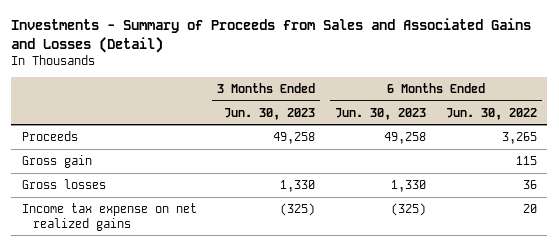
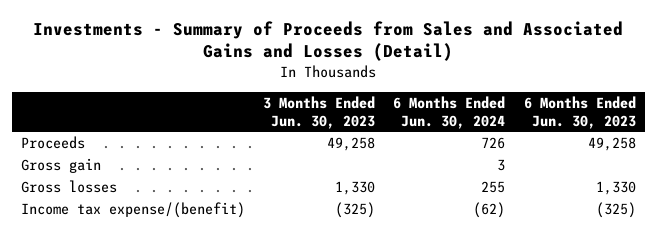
[446,107,538,120] Jun. 30, 2022 -> none
none -> [393,95,506,129] 6 Months Ended Jun. 30, 2024
[21,203,197,231] Income tax expense on net realized gains -> [21,202,246,219] Income tax expense/(benefit)

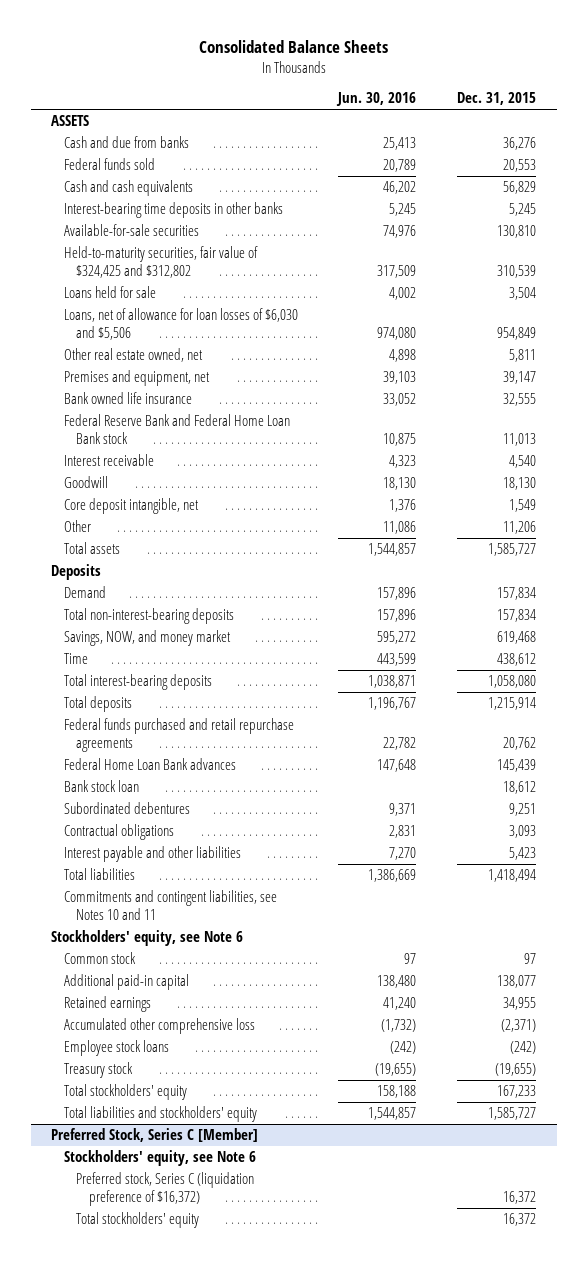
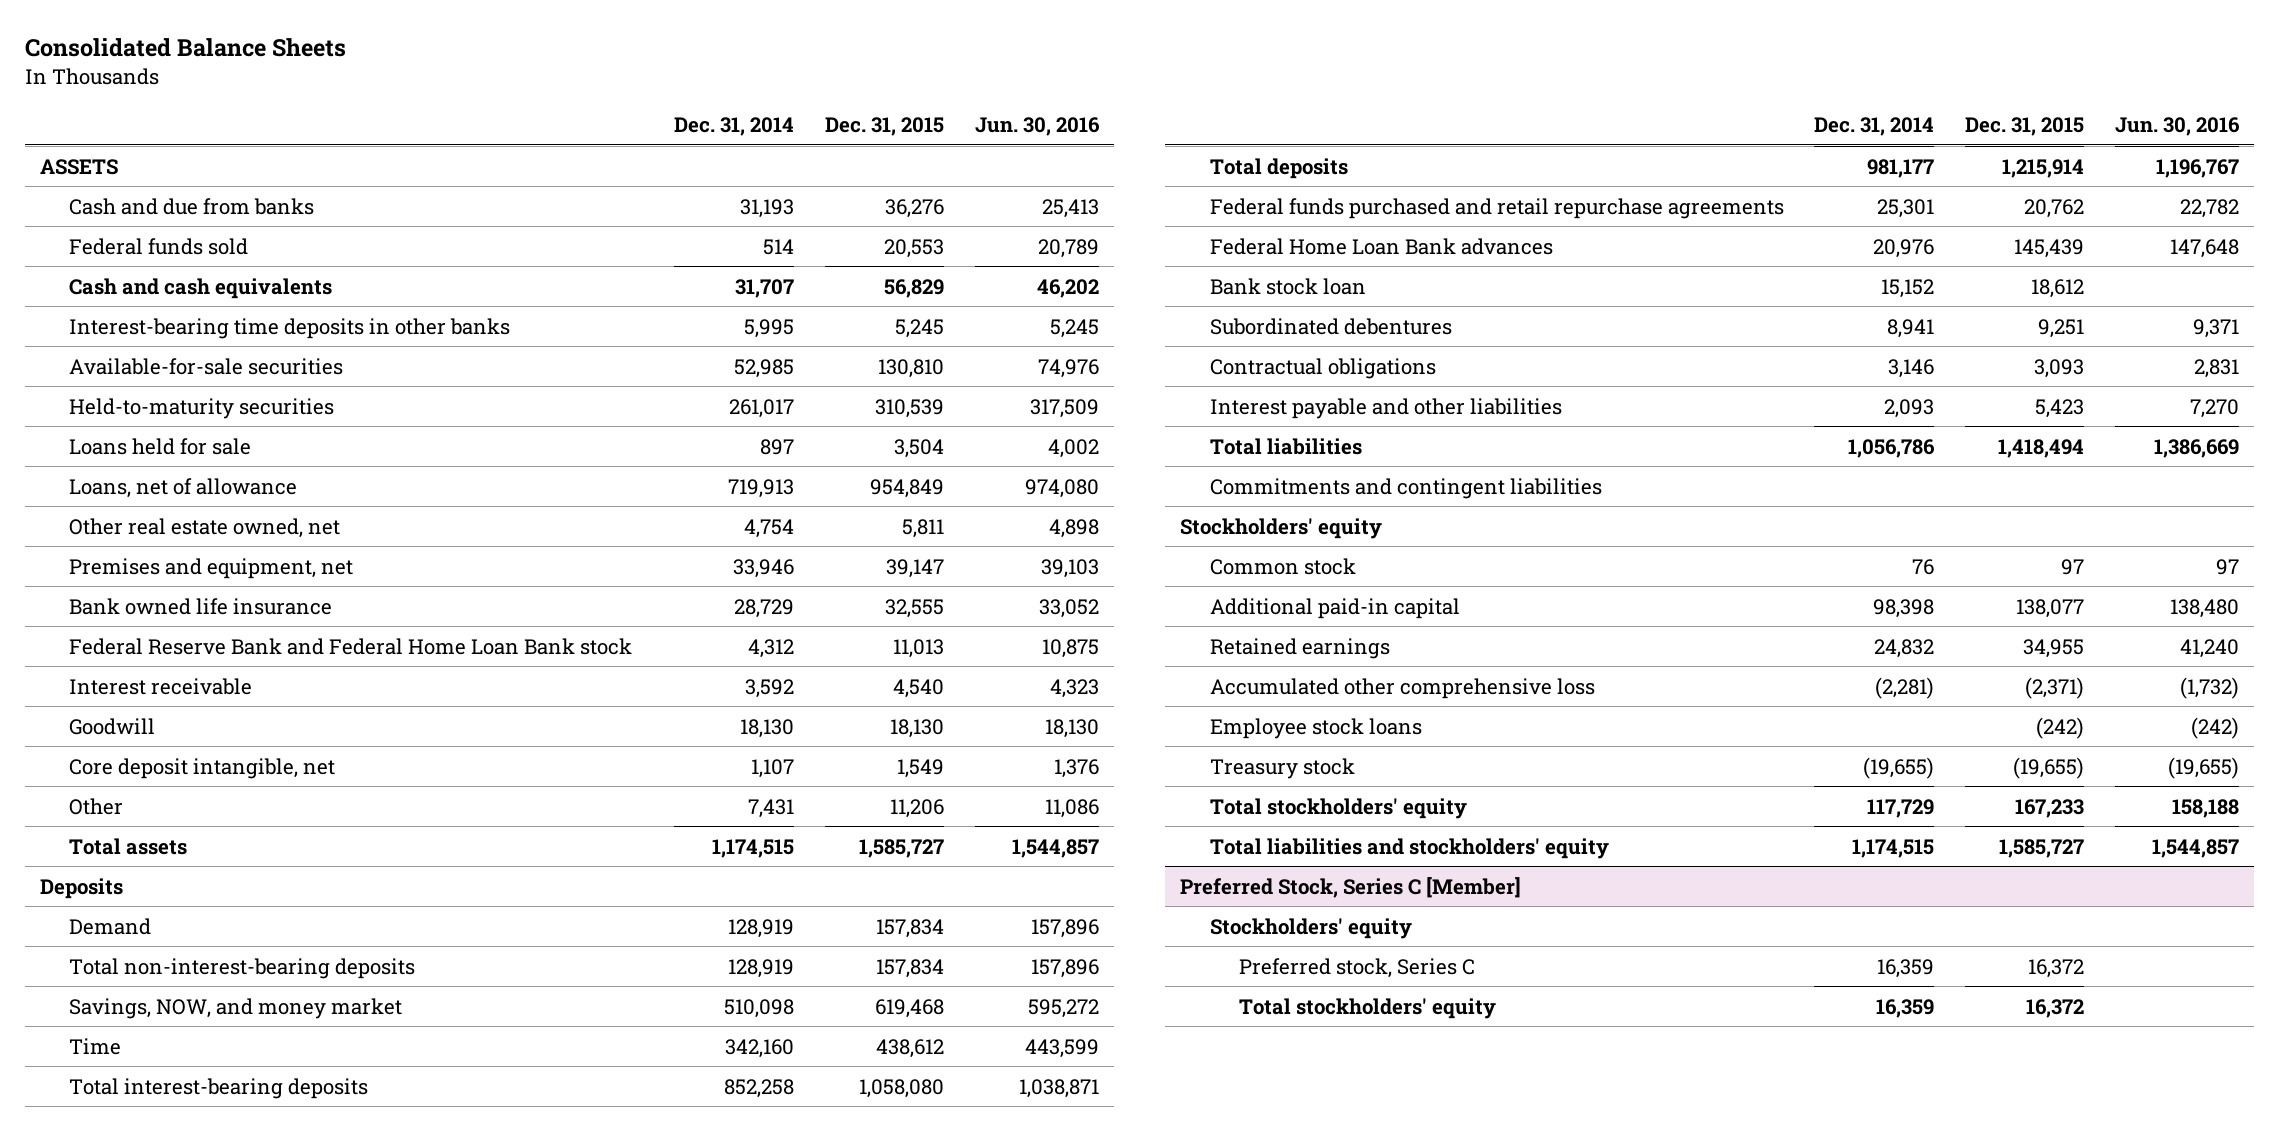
none -> [674,116,795,136] Dec. 31, 2014
[63,246,258,278] Held-to-maturity securities, fair value of $324,425 and $312,802 -> [69,397,335,419] Held-to-maturity securities
[63,308,298,340] Loans, net of allowance for loan losses of $6,030 and $5,506 -> [69,477,298,498] Loans, net of allowance
[63,890,277,920] Commitments and contingent liabilities, see Notes 10 and 11 -> [1209,477,1602,499] Commitments and contingent liabilities
[51,930,244,947] Stockholders' equity, see Note 6 -> [1180,517,1383,539] Stockholders' equity
[63,1150,256,1167] Stockholders' equity, see Note 6 -> [1209,917,1412,939] Stockholders' equity
[76,1172,255,1206] Preferred stock, Series C (liquidation preference of $16,372) -> [1238,957,1475,978] Preferred stock, Series C

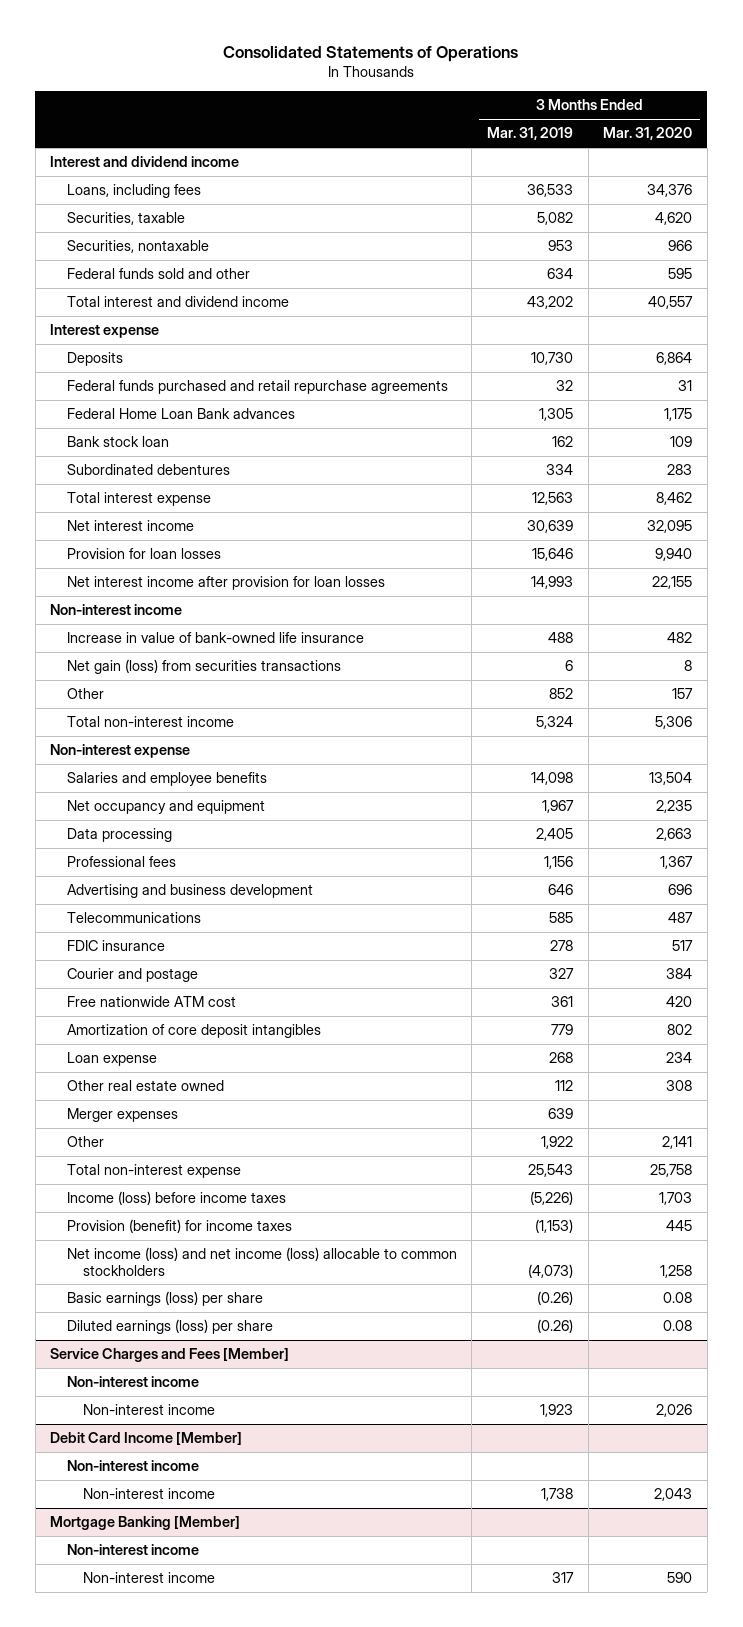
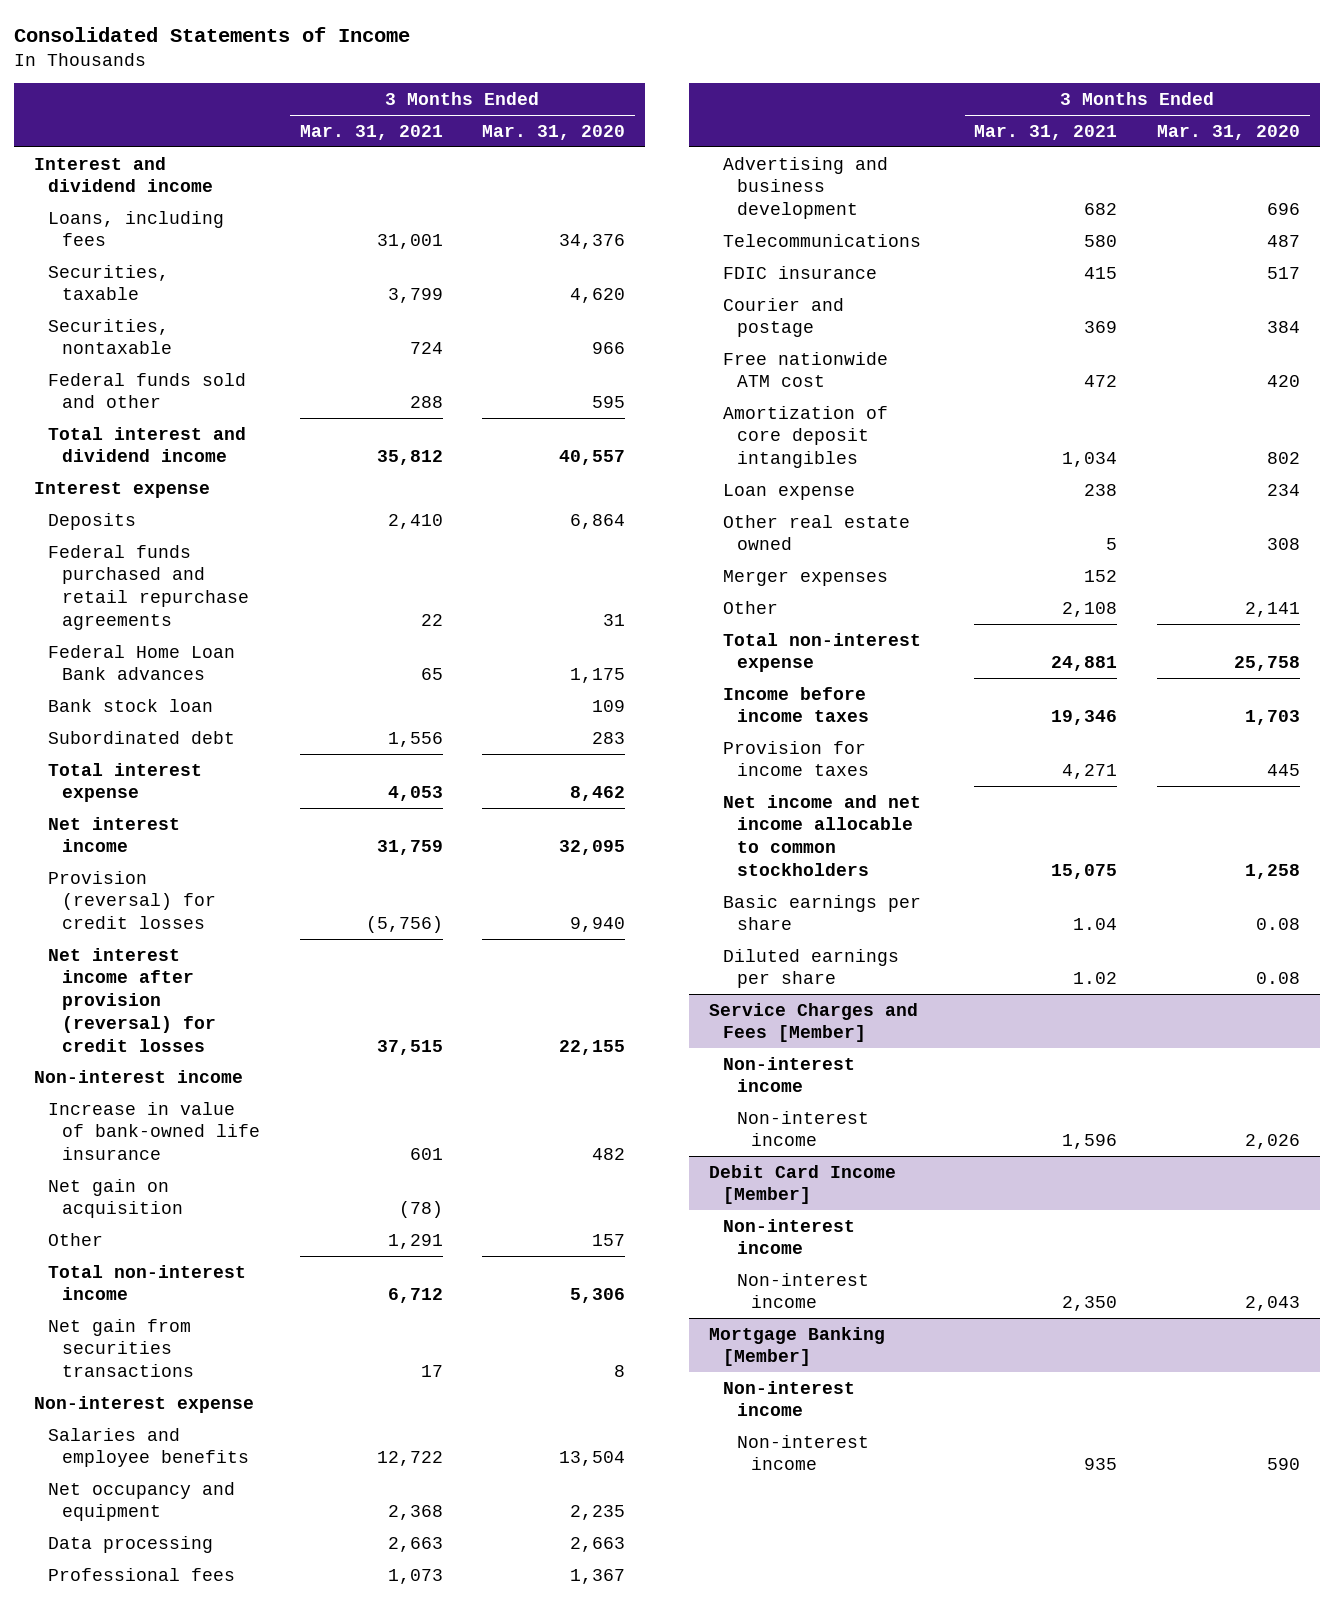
[223,45,519,62] Consolidated Statements of Operations -> [14,26,411,42] Consolidated Statements of Income
[487,127,574,141] Mar. 31, 2019 -> none
none -> [299,124,443,140] Mar. 31, 2021
[66,464,230,476] Subordinated debentures -> [48,730,236,744] Subordinated debt
[66,548,221,560] Provision for loan losses -> [48,870,217,930] Provision (reversal) for credit losses
[66,576,385,591] Net interest income after provision for loan losses -> [48,947,217,1052] Net interest income after provision (reversal) for credit losses
[66,659,341,675] Net gain (loss) from securities transactions -> none
none -> [48,1178,184,1219] Net gain on acquisition
none -> [48,1318,195,1378] Net gain from securities transactions
[66,1191,286,1206] Income (loss) before income taxes -> [722,686,869,723] Income before income taxes
[66,1219,292,1234] Provision (benefit) for income taxes -> [722,740,869,777] Provision for income taxes
[66,1247,457,1276] Net income (loss) and net income (loss) allocable to common stockholders -> [722,794,921,876] Net income and net income allocable to common stockholders
[66,1291,263,1307] Basic earnings (loss) per share -> [722,894,921,931] Basic earnings per share
[66,1319,273,1335] Diluted earnings (loss) per share -> [722,948,899,989] Diluted earnings per share

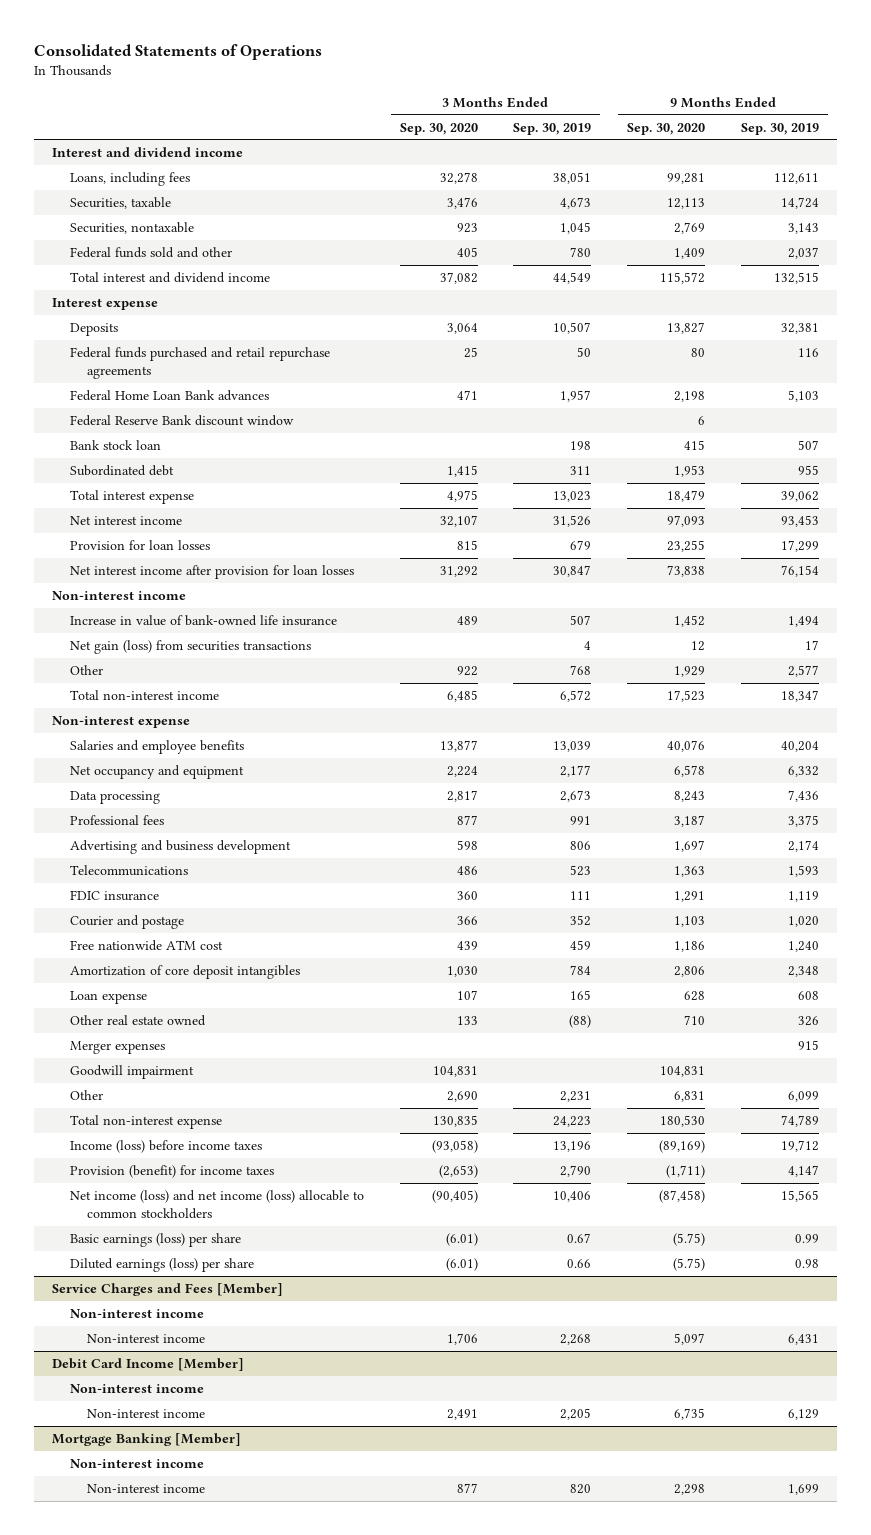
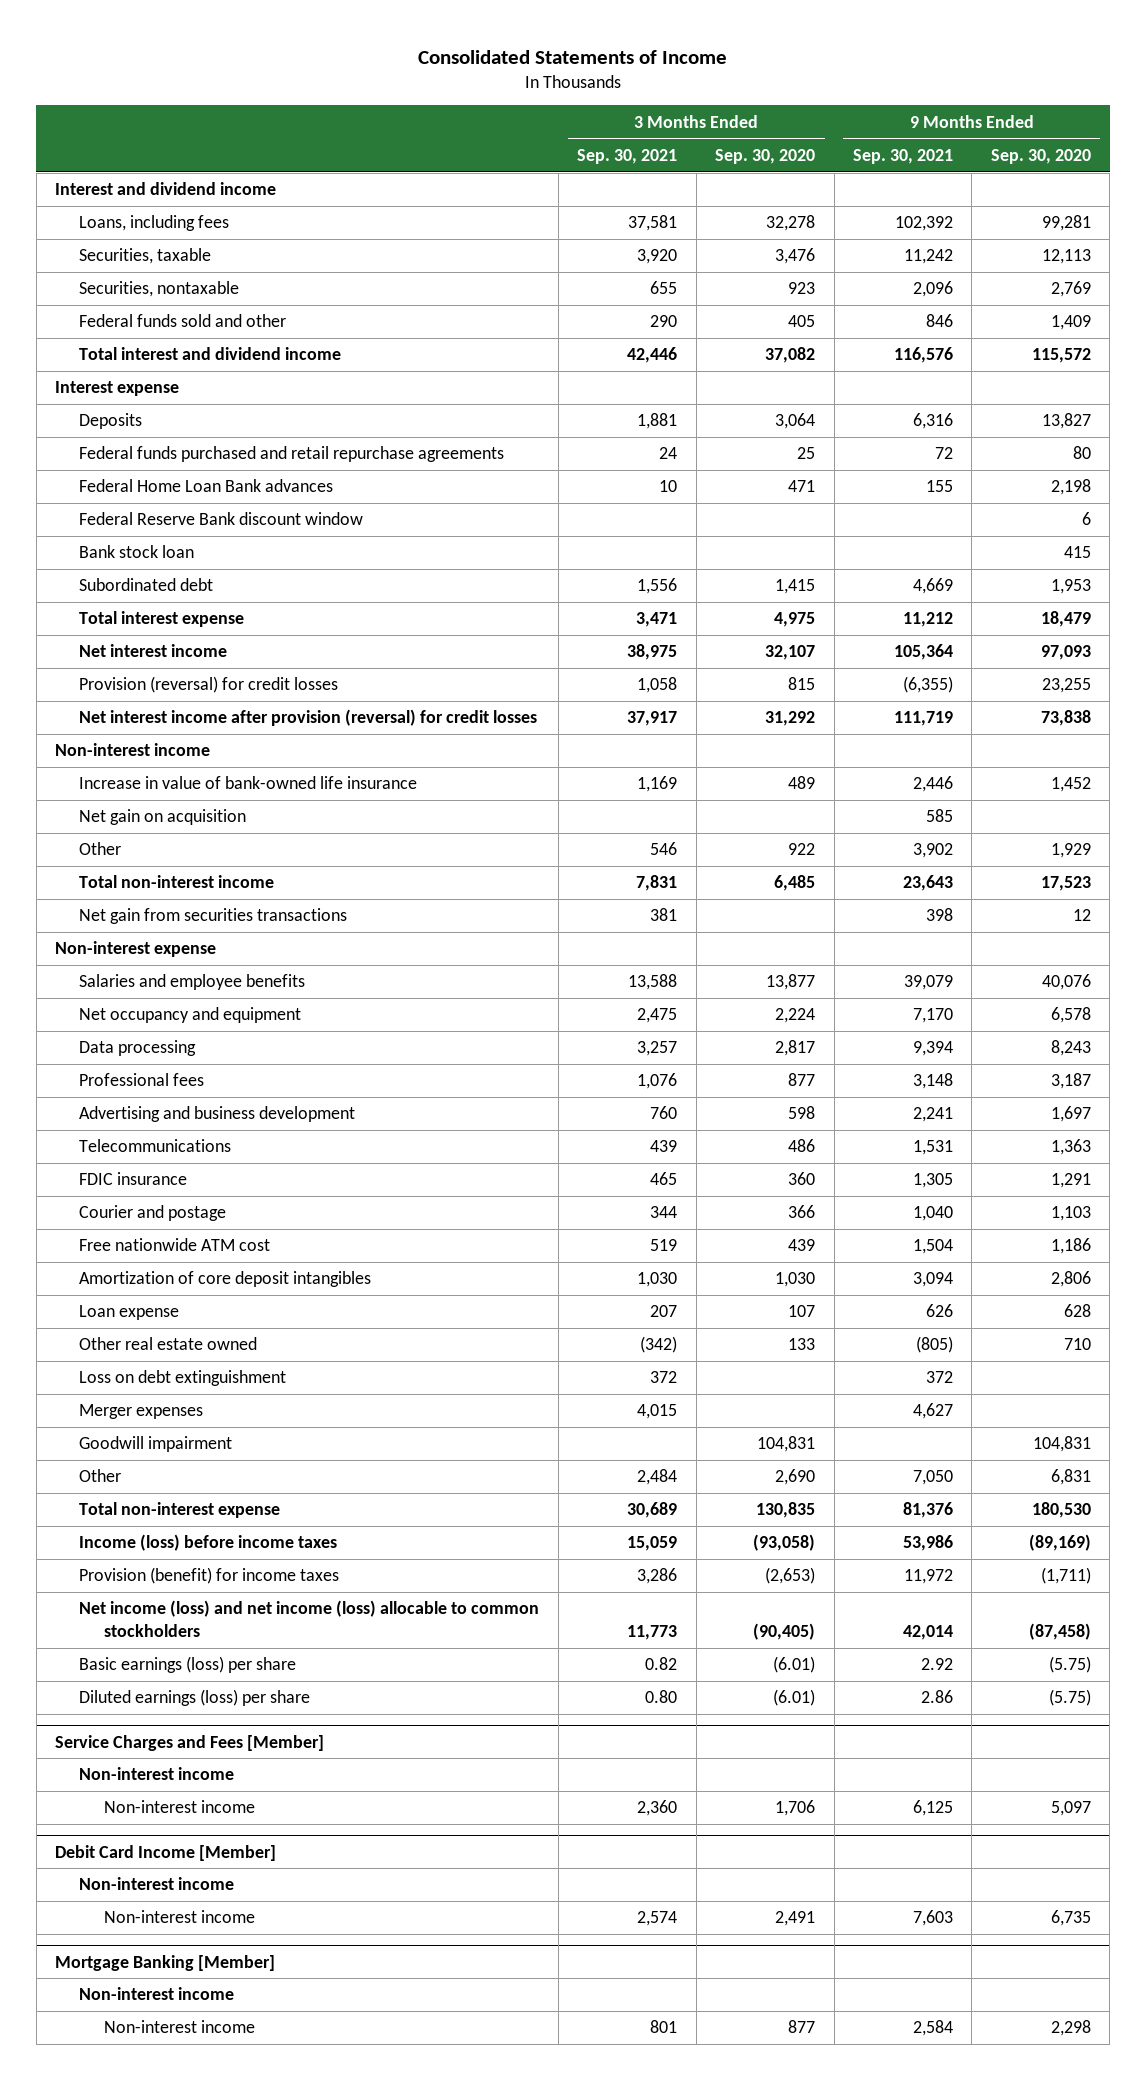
[34,44,323,61] Consolidated Statements of Operations -> [417,49,727,64] Consolidated Statements of Income
[513,122,592,135] Sep. 30, 2019 -> none
[741,122,820,135] Sep. 30, 2019 -> none
none -> [577,148,678,164] Sep. 30, 2021
none -> [852,148,953,164] Sep. 30, 2021
[69,540,210,551] Provision for loan losses -> [79,676,339,694] Provision (reversal) for credit losses
[69,565,354,580] Net interest income after provision for loan losses -> [79,709,538,727] Net interest income after provision (reversal) for credit losses
[69,640,311,655] Net gain (loss) from securities transactions -> none
none -> [79,809,247,826] Net gain on acquisition
none -> [79,908,348,925] Net gain from securities transactions
none -> [79,1370,287,1387] Loss on debt extinguishment

